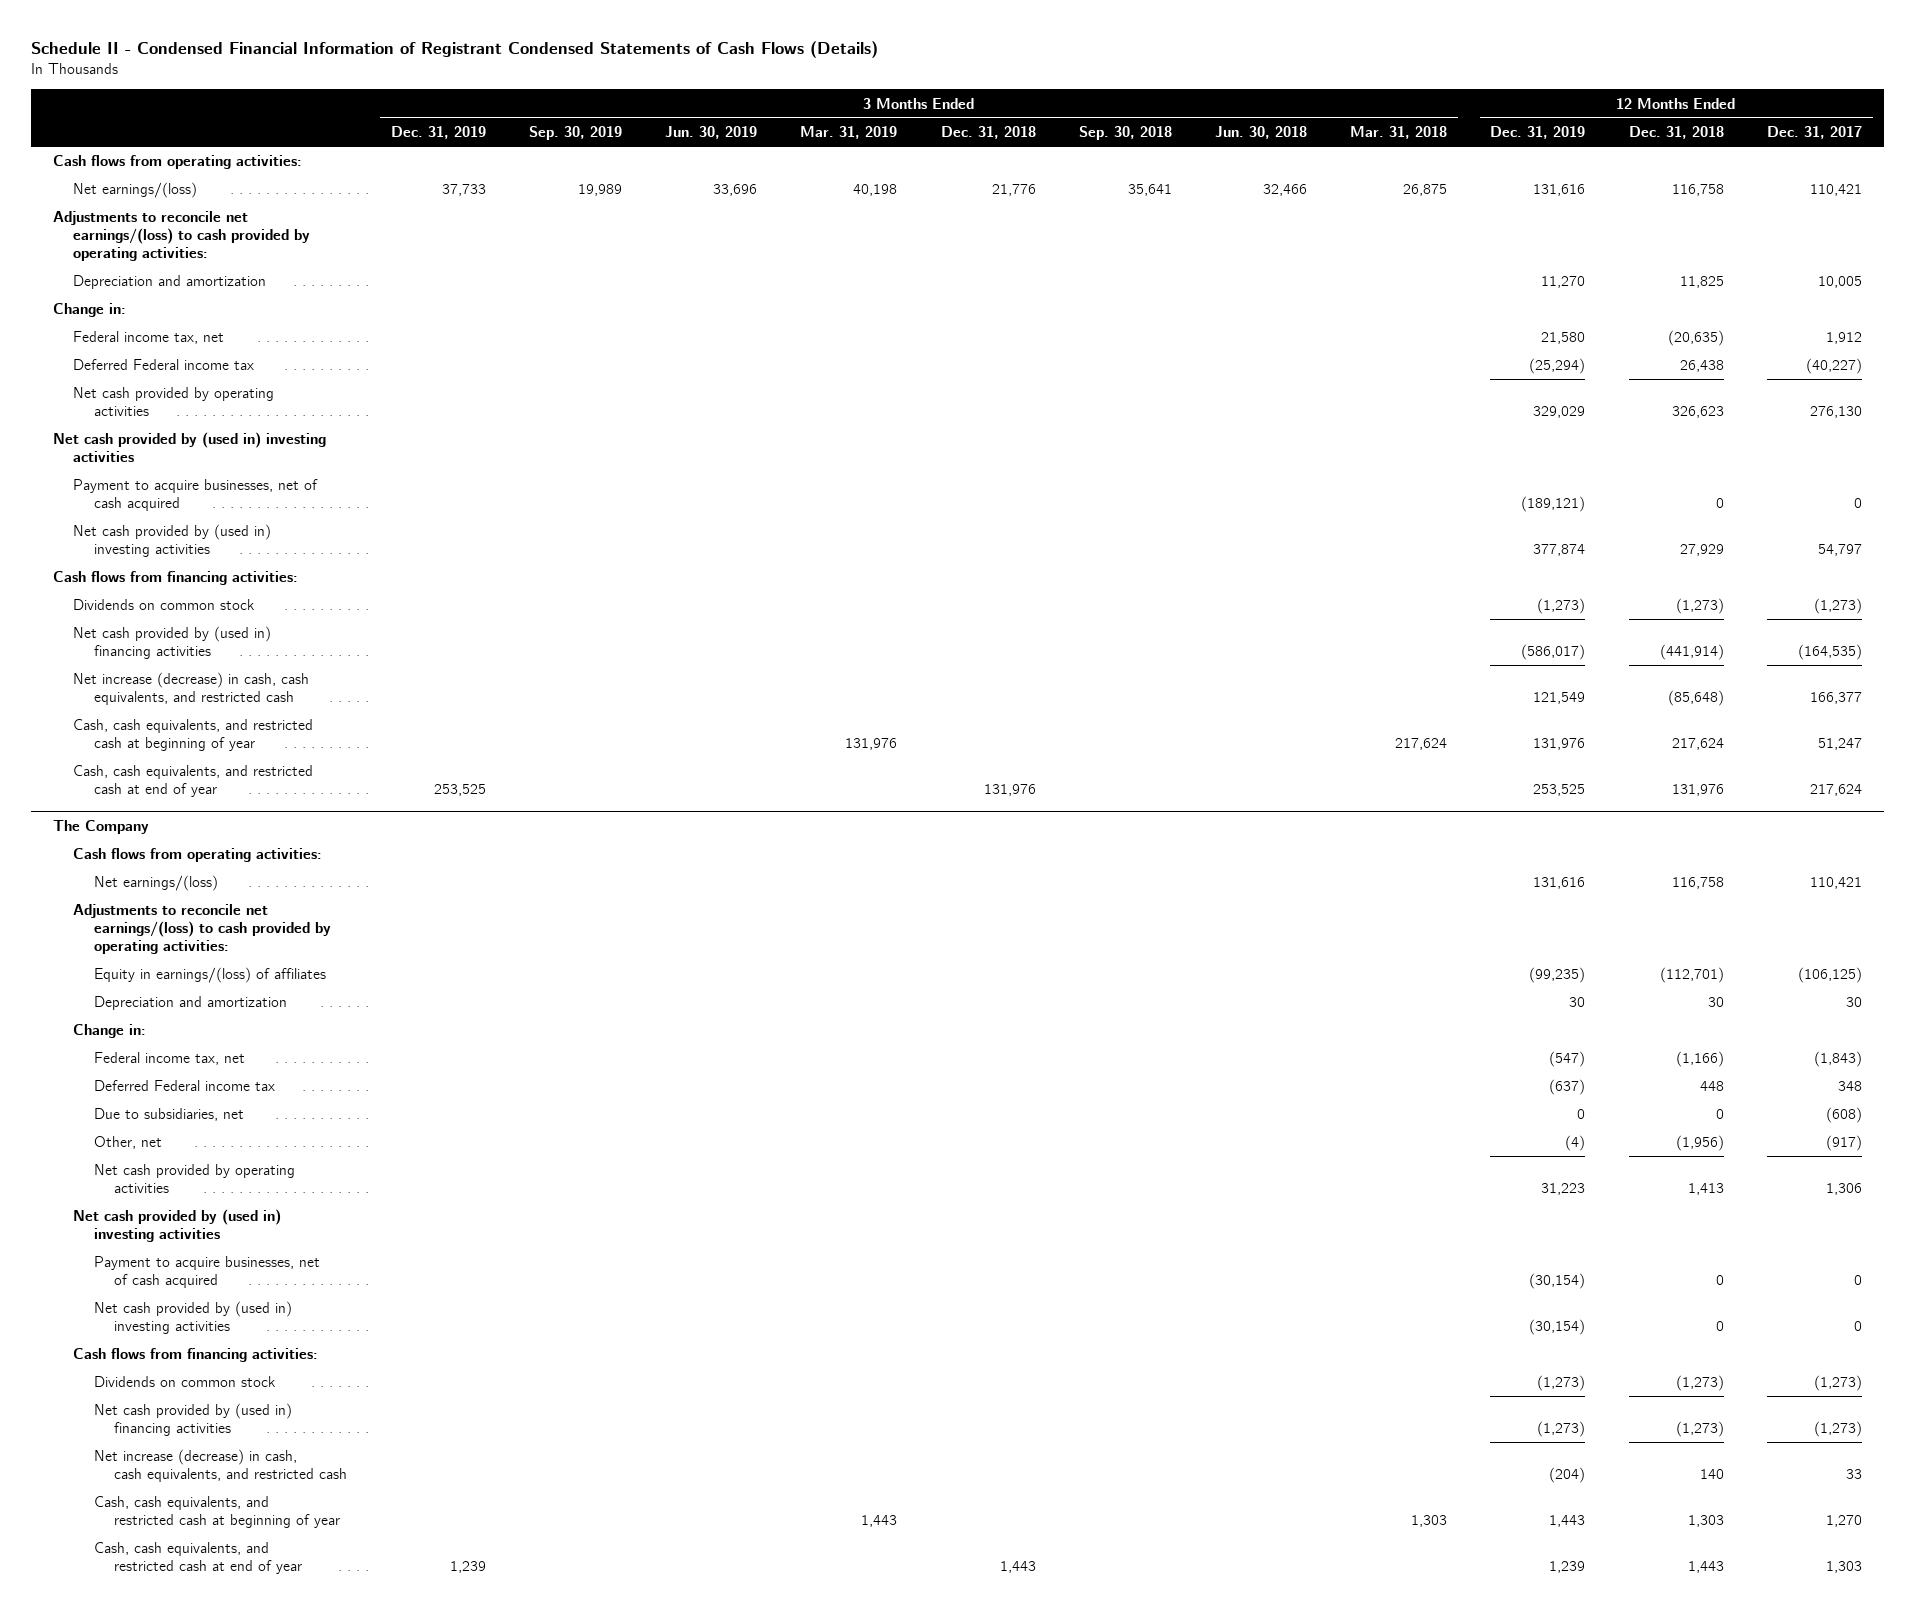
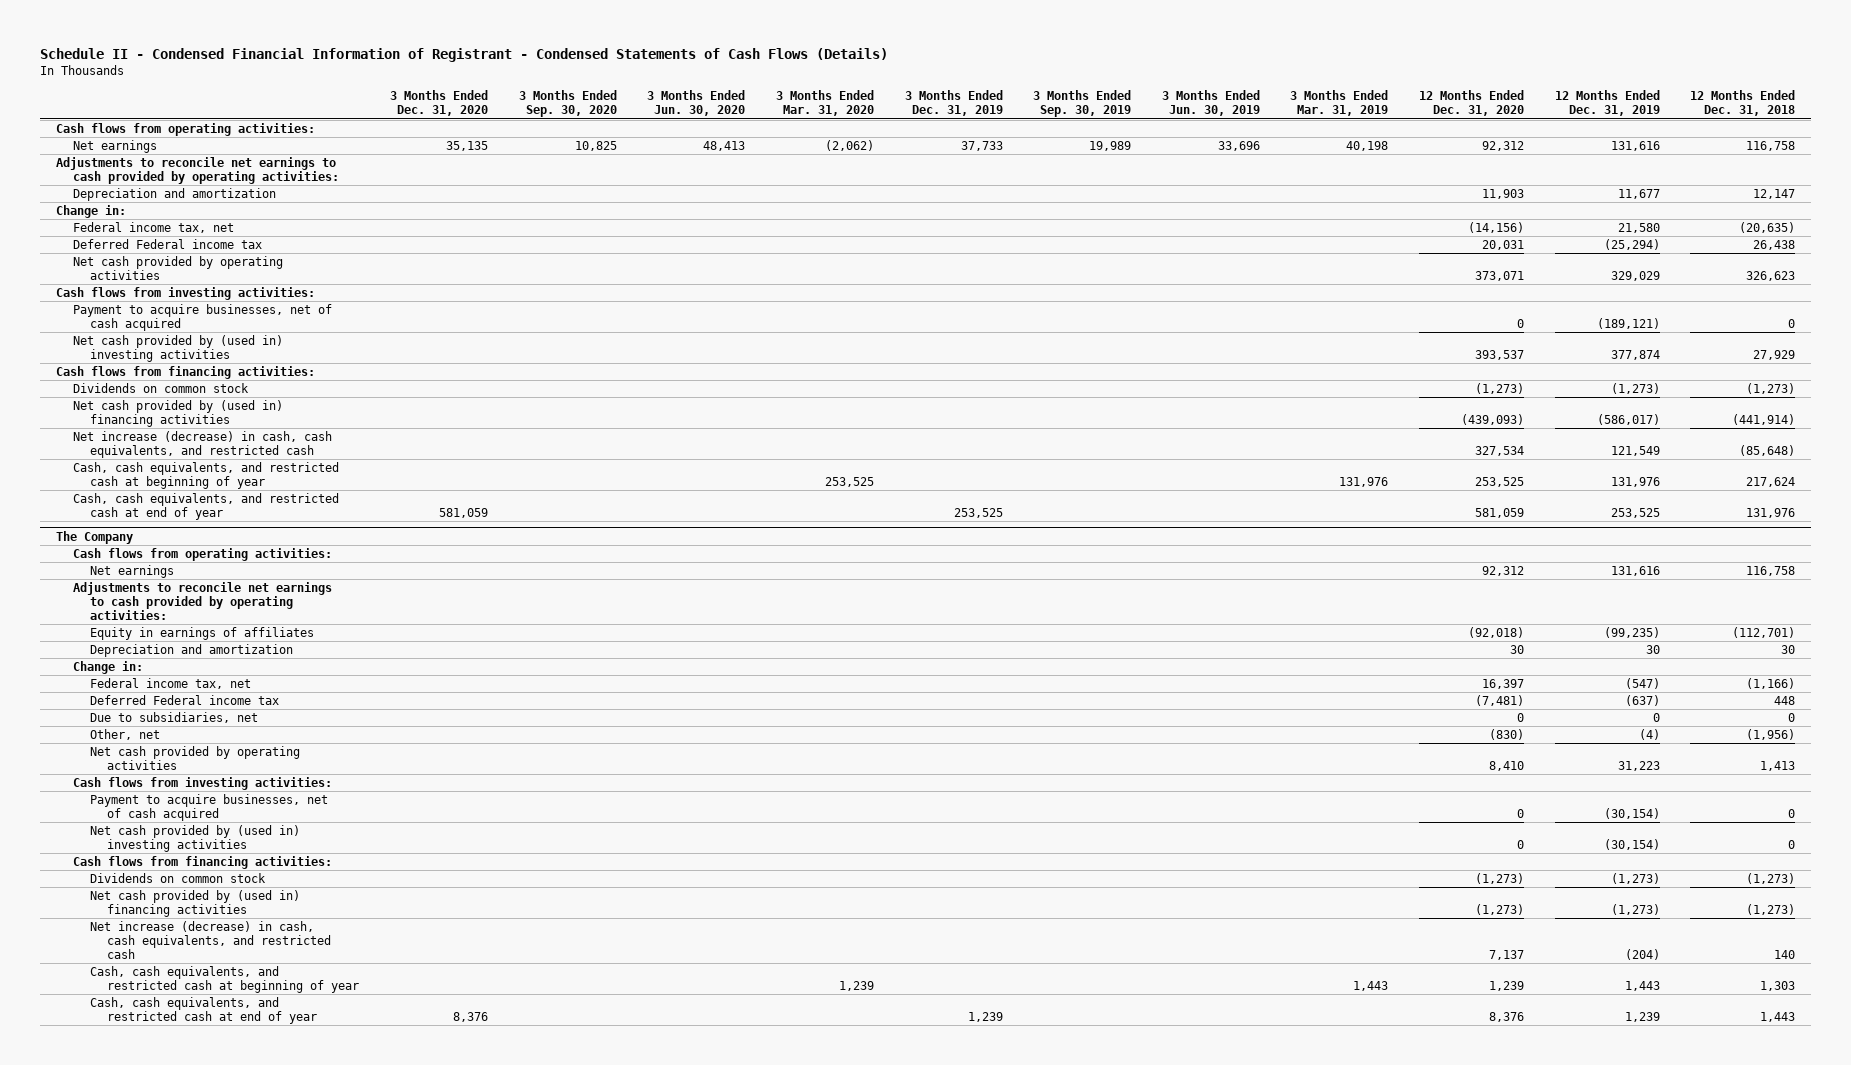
[31,41,879,59] Schedule II - Condensed Financial Information of Registrant Condensed Statements of Cash Flows (Details) -> [40,48,889,63] Schedule II - Condensed Financial Information of Registrant - Condensed Statements of Cash Flows (Details)
[940,125,1036,139] Dec. 31, 2018 -> none
[1078,125,1172,140] Sep. 30, 2018 -> none
[1215,125,1308,139] Jun. 30, 2018 -> none
[1350,125,1448,139] Mar. 31, 2018 -> none
[1766,125,1862,139] Dec. 31, 2017 -> none
none -> [390,90,489,117] 3 Months Ended Dec. 31, 2020
none -> [518,90,617,118] 3 Months Ended Sep. 30, 2020
none -> [647,90,746,117] 3 Months Ended Jun. 30, 2020
none -> [775,90,874,117] 3 Months Ended Mar. 31, 2020
none -> [1419,90,1525,117] 12 Months Ended Dec. 31, 2020
[73,182,198,199] Net earnings/(loss) -> [72,139,157,153] Net earnings
[52,211,311,261] Adjustments to reconcile net earnings/(loss) to cash provided by operating activities: -> [55,156,339,184] Adjustments to reconcile net earnings to cash provided by operating activities:
[1541,276,1586,289] 11,270 -> [1617,188,1660,199] 11,677
[1679,276,1724,289] 11,825 -> [1753,188,1796,199] 12,147
[52,432,326,463] Net cash provided by (used in) investing activities -> [55,286,315,300] Cash flows from investing activities:
[93,875,218,892] Net earnings/(loss) -> [90,564,175,578] Net earnings
[73,904,331,954] Adjustments to reconcile net earnings/(loss) to cash provided by operating activities: -> [72,581,332,620] Adjustments to reconcile net earnings to cash provided by operating activities:
[93,967,326,984] Equity in earnings/(loss) of affiliates -> [90,626,315,640] Equity in earnings of affiliates
[73,1209,282,1243] Net cash provided by (used in) investing activities -> [72,776,332,790] Cash flows from investing activities:

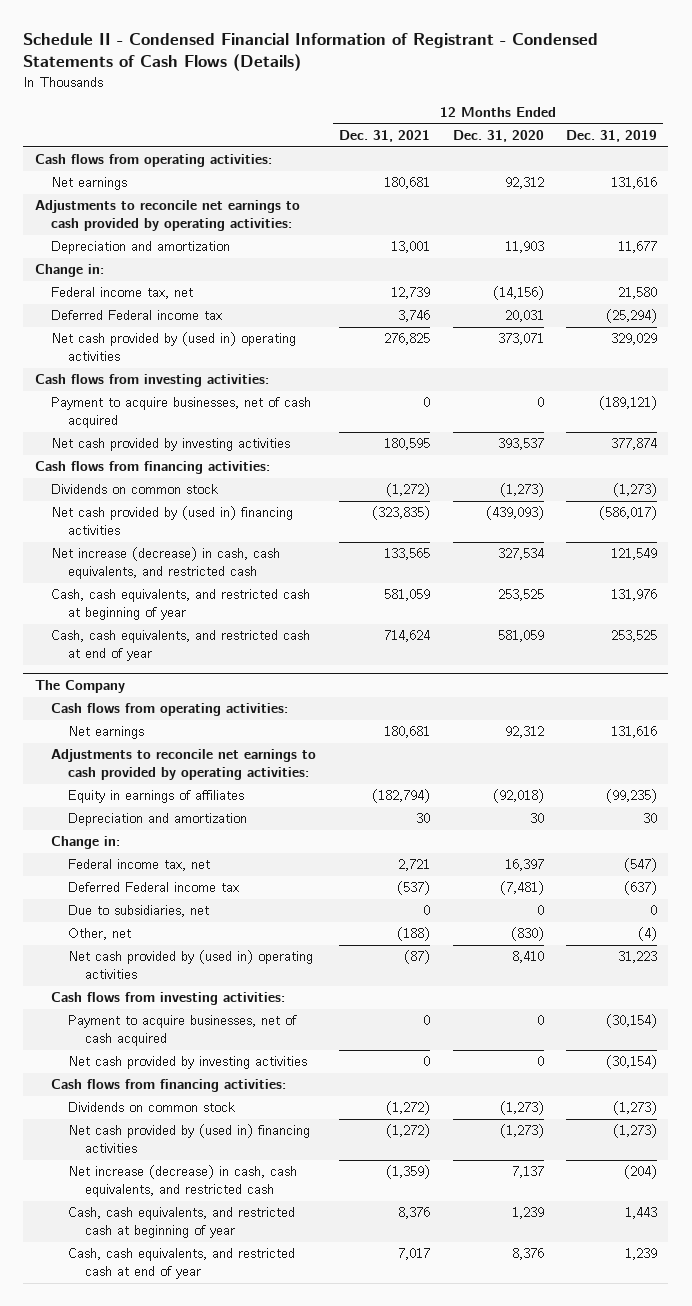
[390,90,489,117] 3 Months Ended Dec. 31, 2020 -> none
[518,90,617,118] 3 Months Ended Sep. 30, 2020 -> none
[647,90,746,117] 3 Months Ended Jun. 30, 2020 -> none
[775,90,874,117] 3 Months Ended Mar. 31, 2020 -> none
[904,90,1003,117] 3 Months Ended Dec. 31, 2019 -> none
[1033,90,1132,118] 3 Months Ended Sep. 30, 2019 -> none
[1161,90,1260,117] 3 Months Ended Jun. 30, 2019 -> none
[1290,90,1389,117] 3 Months Ended Mar. 31, 2019 -> none
[1690,90,1796,117] 12 Months Ended Dec. 31, 2018 -> none
none -> [338,130,430,143] Dec. 31, 2021
[72,255,283,280] Net cash provided by operating activities -> [51,332,297,362] Net cash provided by (used in) operating activities
[72,334,283,362] Net cash provided by (used in) investing activities -> [51,438,291,452] Net cash provided by investing activities
[90,745,301,770] Net cash provided by operating activities -> [67,950,313,980] Net cash provided by (used in) operating activities
[90,824,301,852] Net cash provided by (used in) investing activities -> [67,1056,307,1070] Net cash provided by investing activities

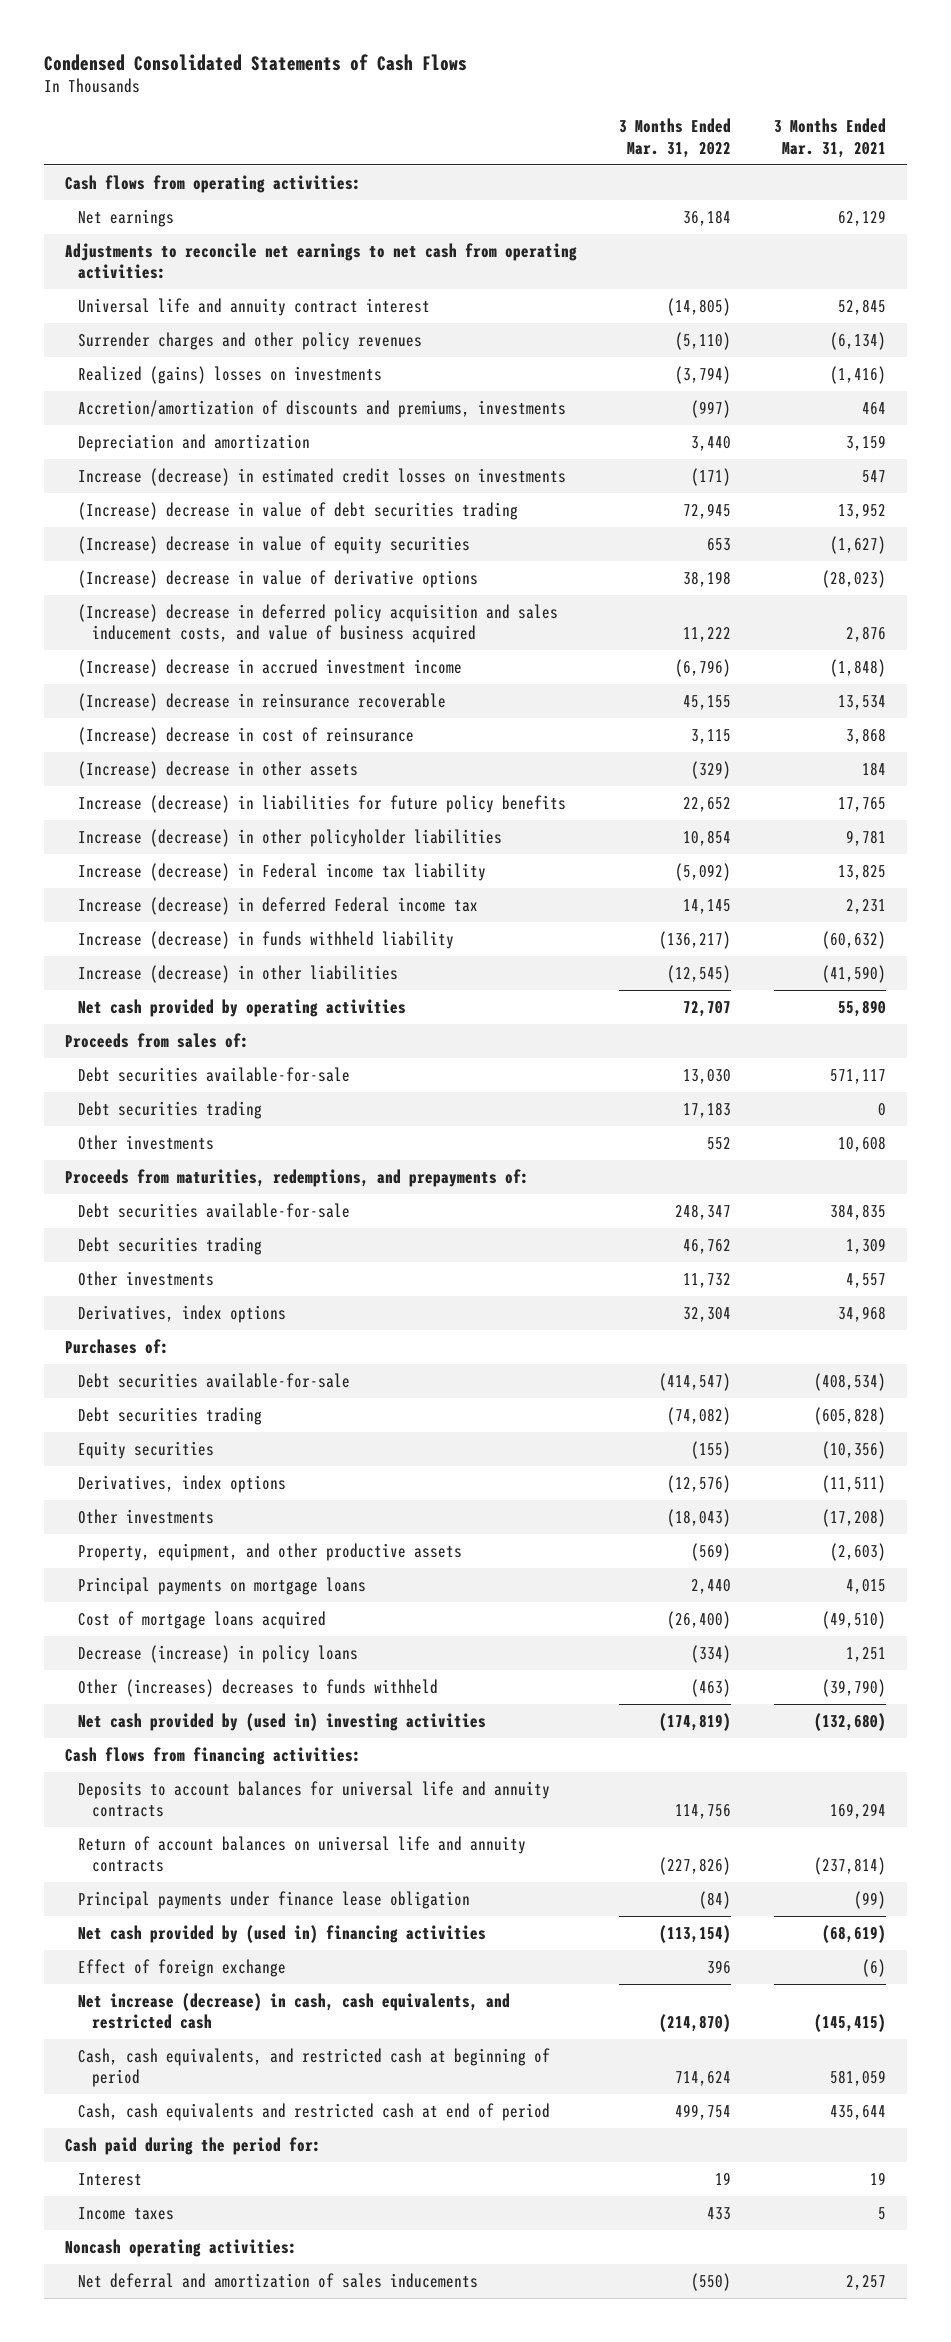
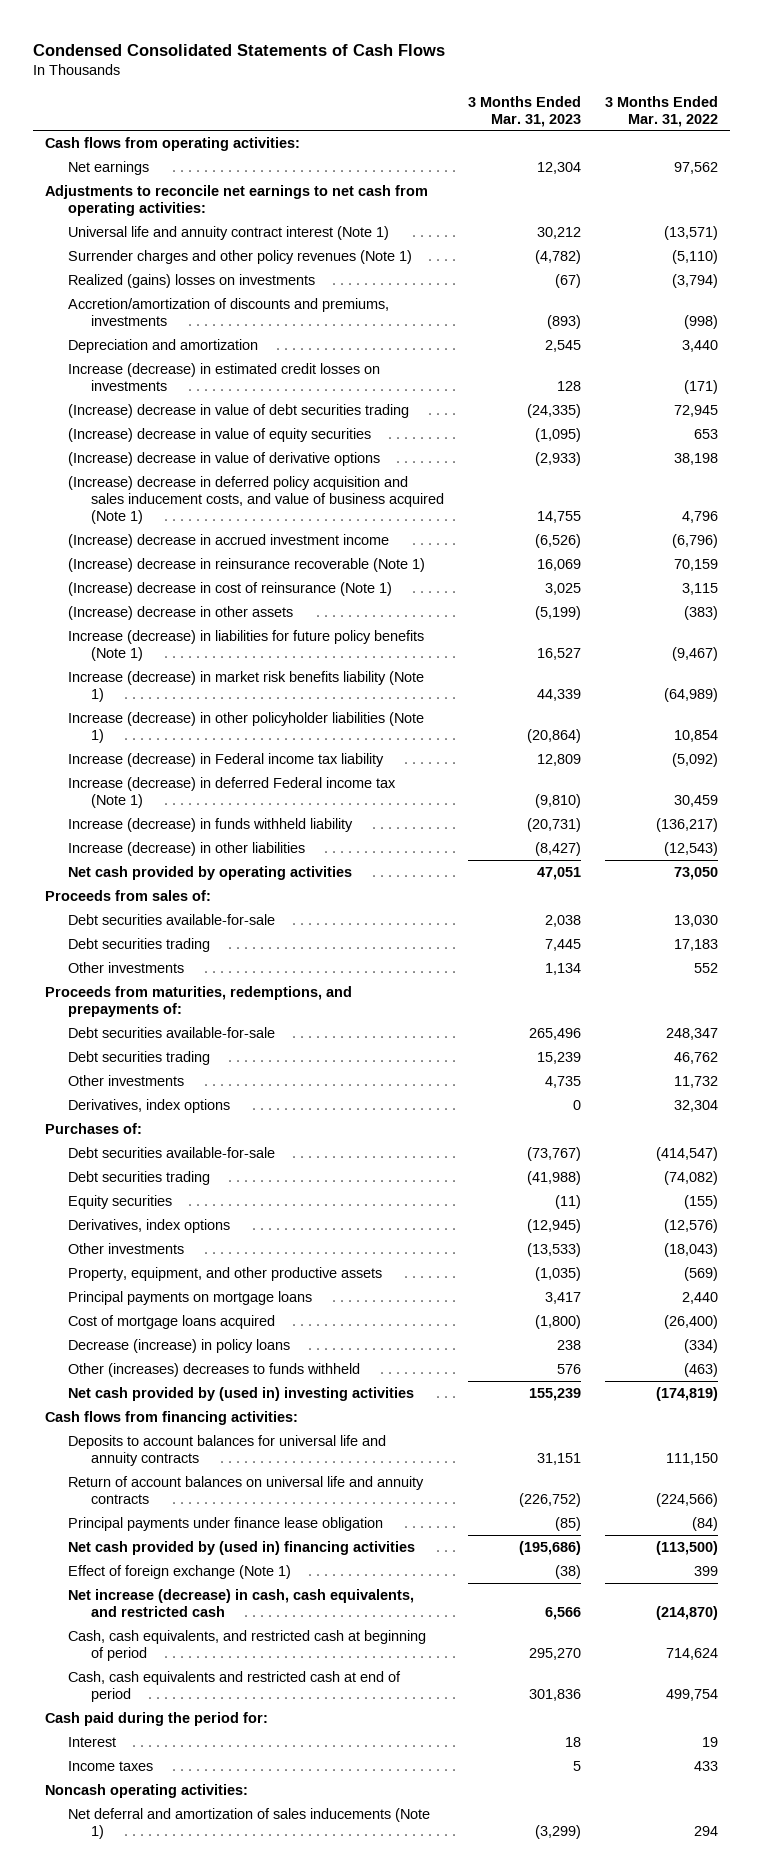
[773,117,886,158] 3 Months Ended Mar. 31, 2021 -> none
none -> [467,95,581,127] 3 Months Ended Mar. 31, 2023
[683,209,732,226] 36,184 -> [673,161,718,174] 97,562
[78,297,431,316] Universal life and annuity contract interest -> [67,225,389,240] Universal life and annuity contract interest (Note 1)
[667,297,732,316] (14,805) -> [663,225,718,240] (13,571)
[78,331,423,350] Surrender charges and other policy revenues -> [67,249,412,264] Surrender charges and other policy revenues (Note 1)
[691,399,732,418] (997) -> [683,314,718,329] (998)
[78,603,559,644] (Increase) decrease in deferred policy acquisition and sales inducement costs, and value of business acquired -> [67,475,444,524] (Increase) decrease in deferred policy acquisition and sales inducement costs, and value of business acquired (Note 1)
[683,627,732,643] 11,222 -> [681,510,718,523] 4,796
[78,692,447,711] (Increase) decrease in reinsurance recoverable -> [67,557,425,572] (Increase) decrease in reinsurance recoverable (Note 1)
[683,694,732,710] 45,155 -> [673,558,718,571] 70,159
[78,726,415,745] (Increase) decrease in cost of reinsurance -> [67,581,392,596] (Increase) decrease in cost of reinsurance (Note 1)
[691,760,732,779] (329) -> [683,605,718,620] (383)
[78,794,567,813] Increase (decrease) in liabilities for future policy benefits -> [67,629,424,661] Increase (decrease) in liabilities for future policy benefits (Note 1)
[683,796,732,812] 22,652 -> [671,646,718,661] (9,467)
none -> [67,670,424,702] Increase (decrease) in market risk benefits liability (Note 1)
[78,828,503,847] Increase (decrease) in other policyholder liabilities -> [67,711,424,743] Increase (decrease) in other policyholder liabilities (Note 1)
[78,896,479,915] Increase (decrease) in deferred Federal income tax -> [67,776,396,808] Increase (decrease) in deferred Federal income tax (Note 1)
[683,898,732,914] 14,145 -> [673,794,718,807] 30,459
[667,964,732,983] (12,545) -> [663,841,718,856] (12,543)
[683,1000,732,1017] 72,707 -> [673,866,718,880] 73,050
[675,1804,732,1820] 114,756 -> [665,1452,718,1465] 111,150
[659,1857,732,1876] (227,826) -> [655,1492,718,1507] (224,566)
[659,1924,732,1943] (113,154) -> [655,1540,718,1555] (113,500)
[78,1958,287,1977] Effect of foreign exchange -> [67,1564,291,1579] Effect of foreign exchange (Note 1)
[707,1959,732,1974] 396 -> [693,1565,718,1576] 399
[78,2272,479,2288] Net deferral and amortization of sales inducements -> [67,1807,430,1839] Net deferral and amortization of sales inducements (Note 1)
[691,2272,732,2291] (550) -> [693,1825,718,1836] 294

